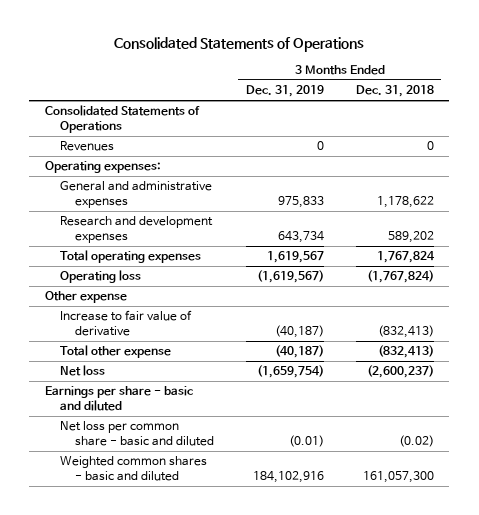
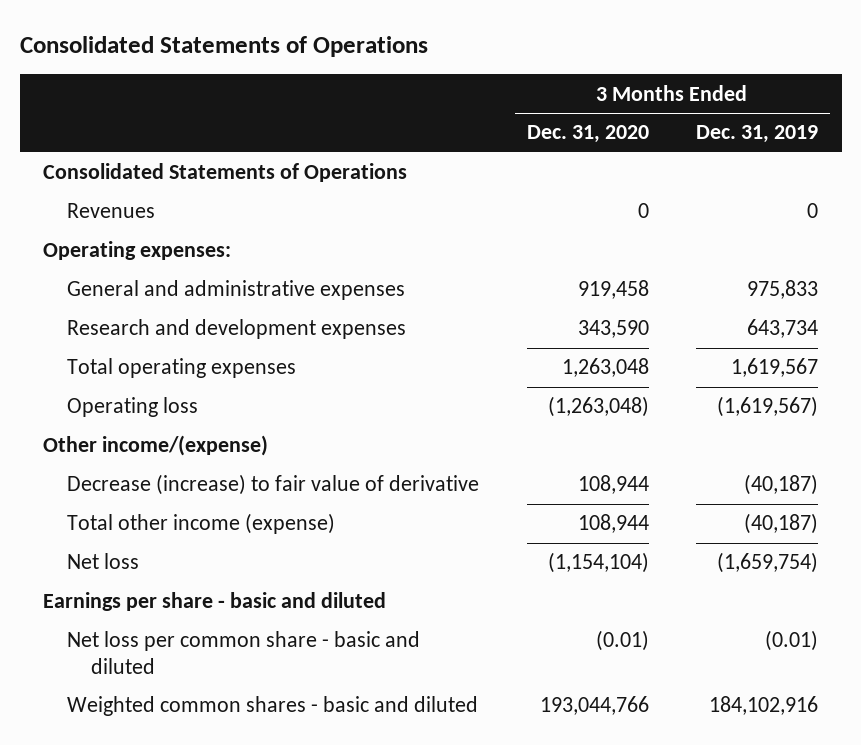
[355,85,434,98] Dec. 31, 2018 -> none
none -> [526,125,649,144] Dec. 31, 2020
[45,291,128,304] Other expense -> [43,435,269,457] Other income/(expense)
[60,310,193,336] Increase to fair value of derivative -> [67,474,480,496] Decrease (increase) to fair value of derivative
[60,345,172,359] Total other expense -> [67,513,336,535] Total other income (expense)

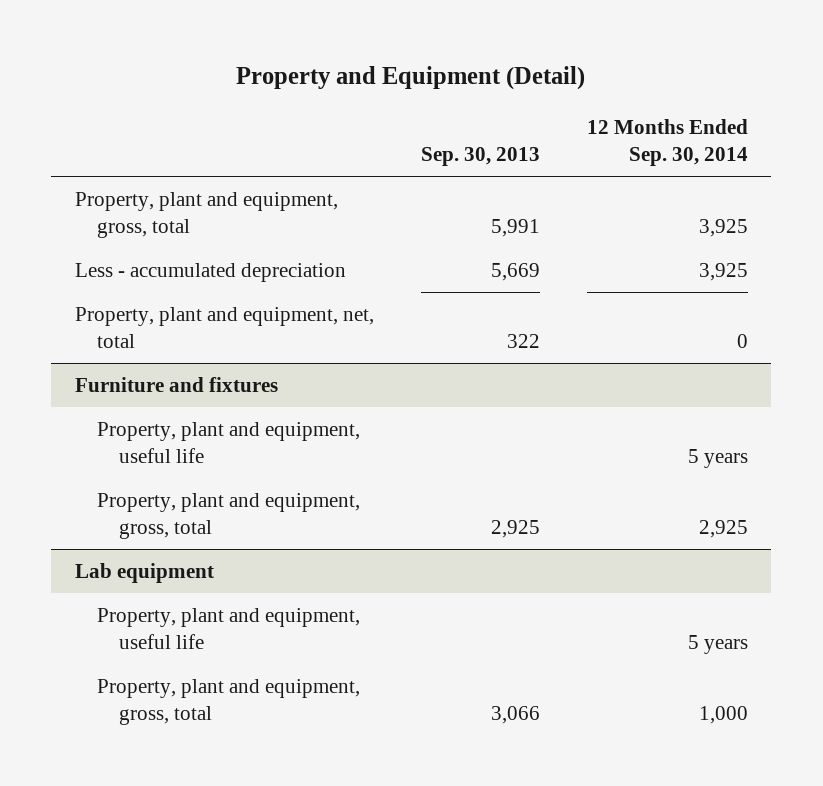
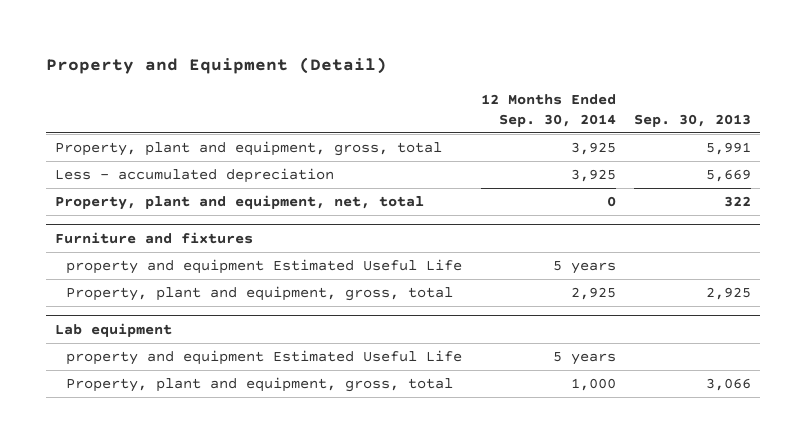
[96,421,360,464] Property, plant and equipment, useful life -> [66,259,463,275] property and equipment Estimated Useful Life
[96,607,360,650] Property, plant and equipment, useful life -> [66,350,463,366] property and equipment Estimated Useful Life

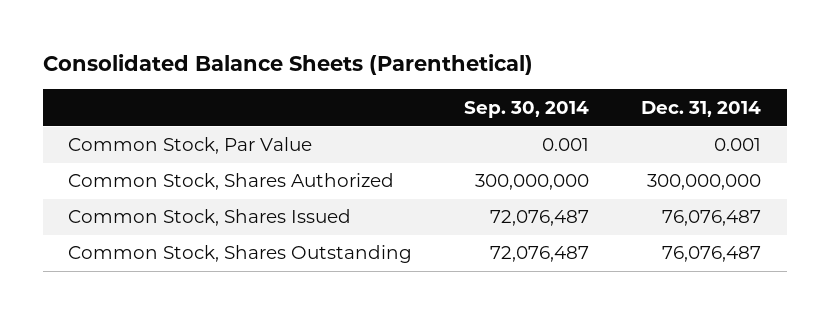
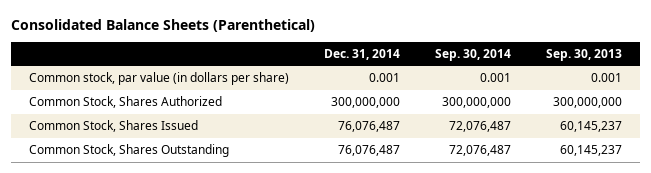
none -> [546,49,623,62] Sep. 30, 2013
[68,137,313,155] Common Stock, Par Value -> [28,72,289,86] Common stock, par value (in dollars per share)

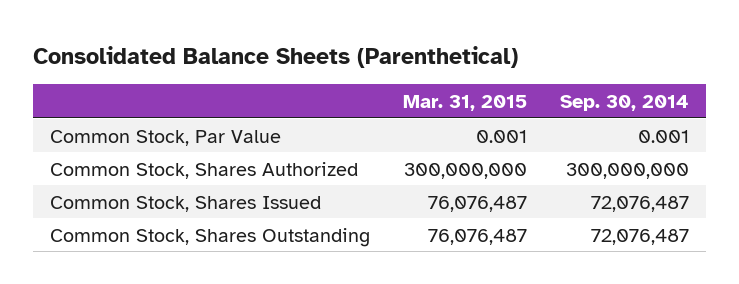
[323,49,400,61] Dec. 31, 2014 -> none
[546,49,623,62] Sep. 30, 2013 -> none
none -> [402,94,527,111] Mar. 31, 2015
[28,72,289,86] Common stock, par value (in dollars per share) -> [49,129,281,146] Common Stock, Par Value

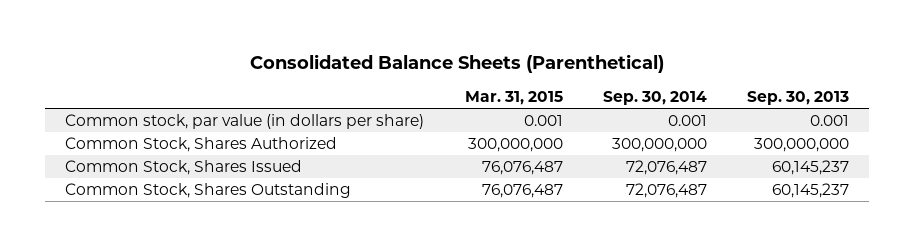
none -> [747,90,850,105] Sep. 30, 2013
[49,129,281,146] Common Stock, Par Value -> [65,114,425,130] Common stock, par value (in dollars per share)

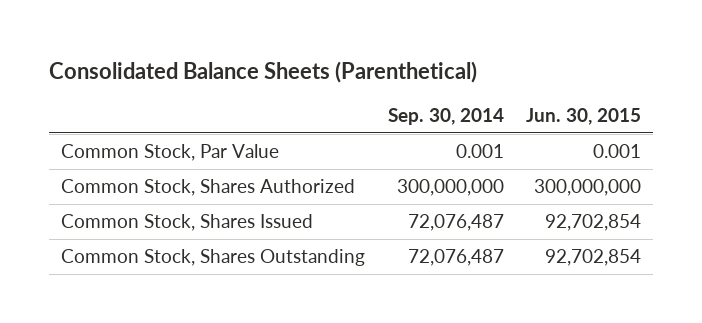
[464,90,563,105] Mar. 31, 2015 -> none
[747,90,850,105] Sep. 30, 2013 -> none
none -> [526,108,642,126] Jun. 30, 2015
[65,114,425,130] Common stock, par value (in dollars per share) -> [60,144,279,162] Common Stock, Par Value

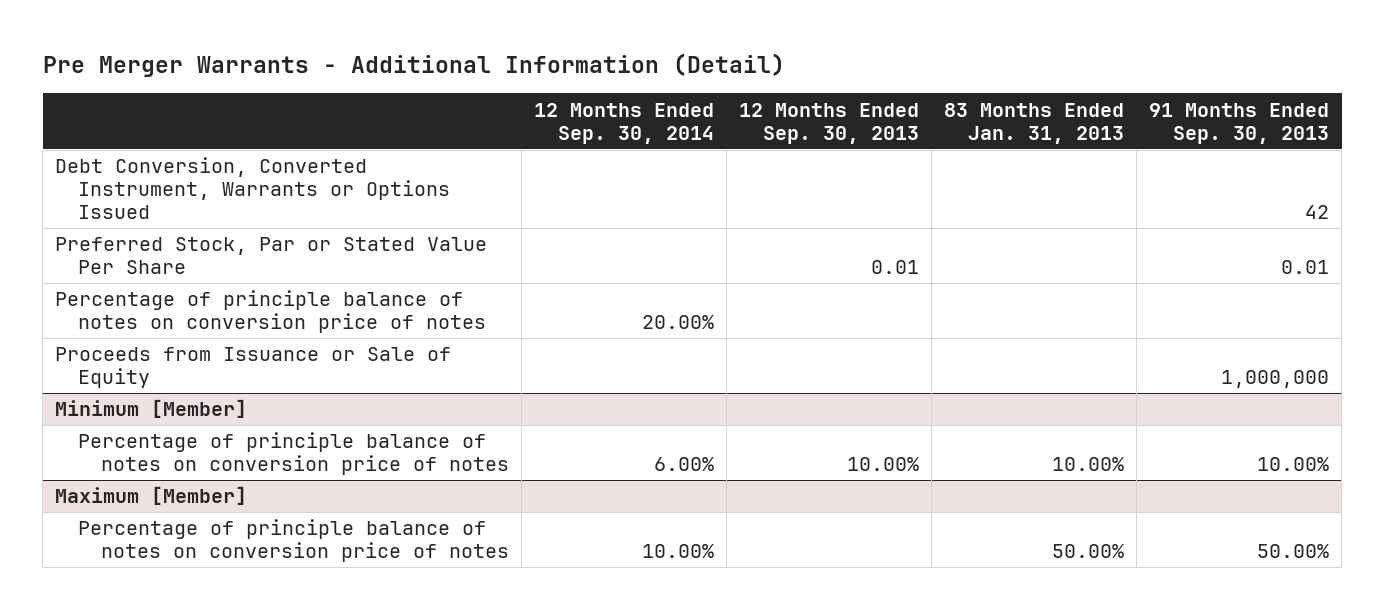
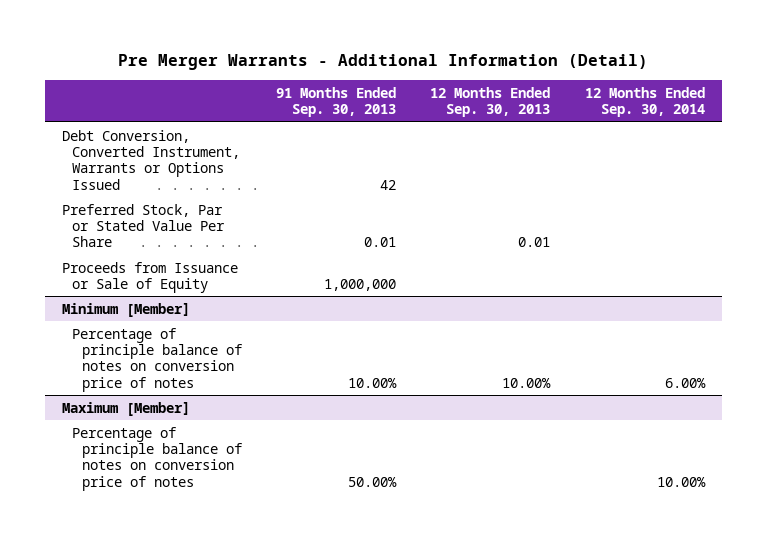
[944,102,1125,144] 83 Months Ended Jan. 31, 2013 -> none
[55,290,487,334] Percentage of principle balance of notes on conversion price of notes -> none

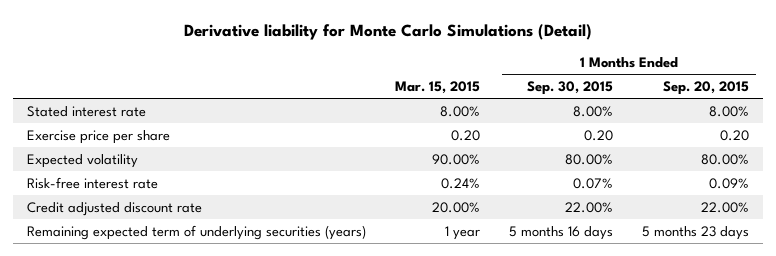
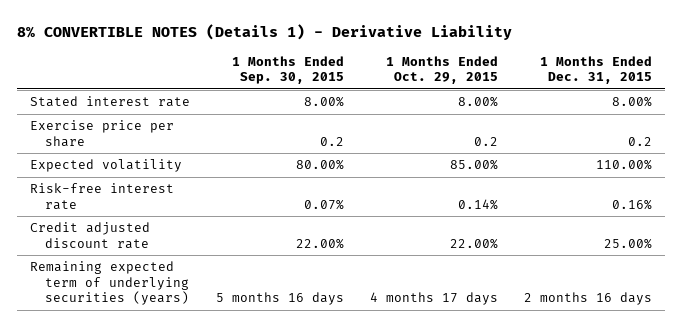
[183,23,592,40] Derivative liability for Monte Carlo Simulations (Detail) -> [17,23,513,40] 8% CONVERTIBLE NOTES (Details 1) - Derivative Liability
[395,81,481,95] Mar. 15, 2015 -> none
[662,81,749,96] Sep. 20, 2015 -> none
none -> [386,55,499,85] 1 Months Ended Oct. 29, 2015
none -> [540,55,653,85] 1 Months Ended Dec. 31, 2015
[583,129,613,141] 0.20 -> [320,136,345,146] 0.2

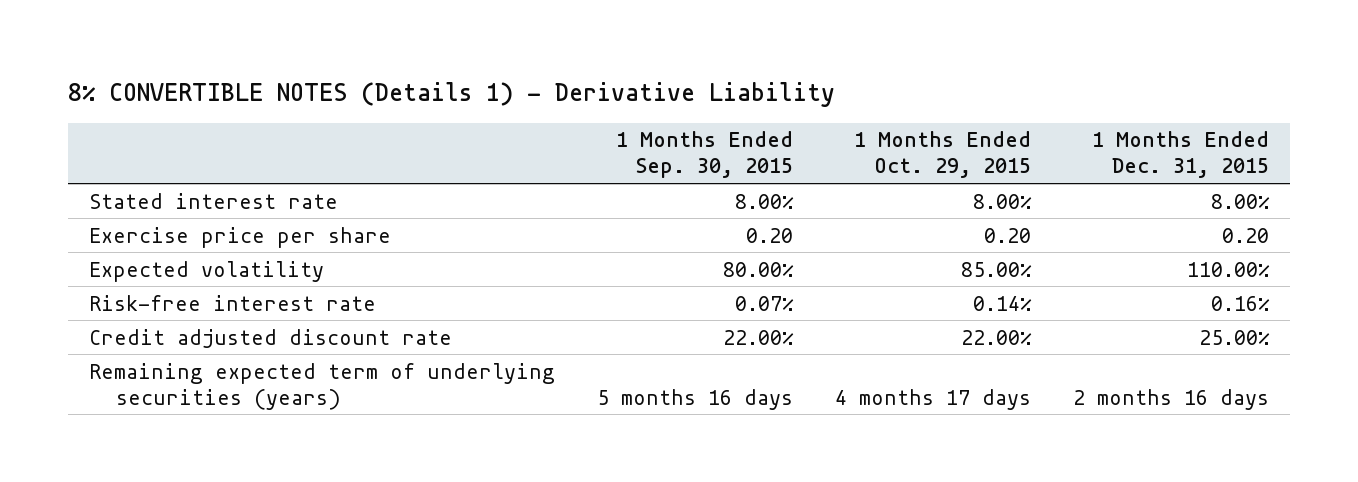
[320,136,345,146] 0.2 -> [746,227,794,243] 0.20
[474,136,499,146] 0.2 -> [984,227,1032,243] 0.20
[628,136,653,146] 0.2 -> [1222,227,1270,243] 0.20

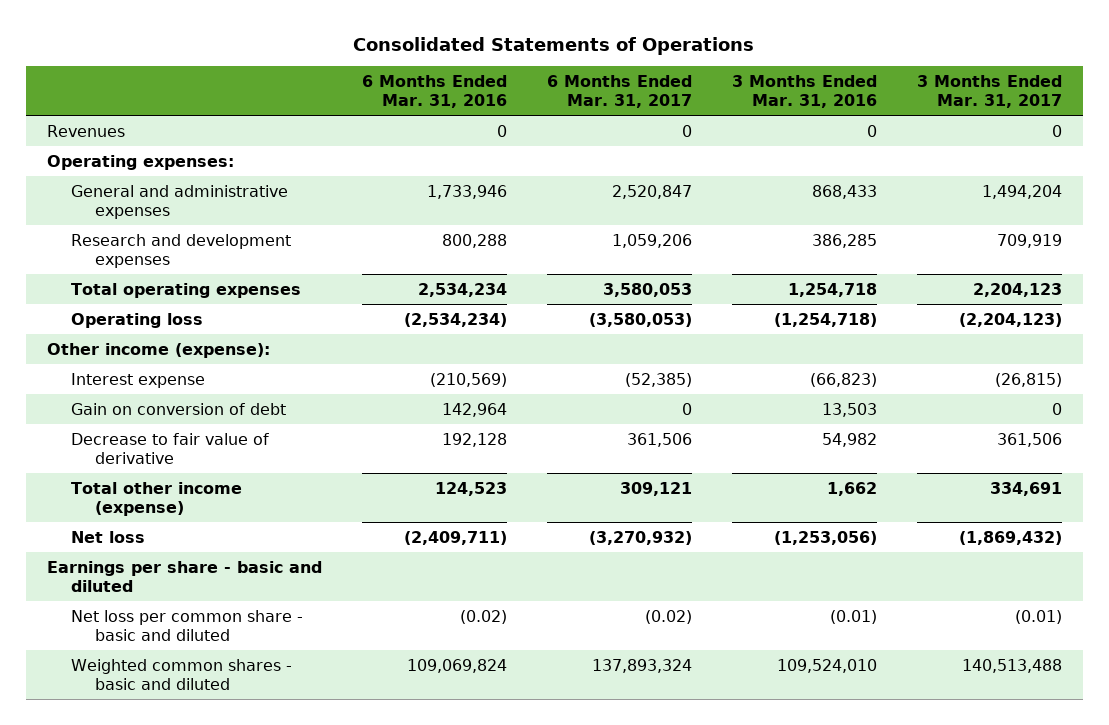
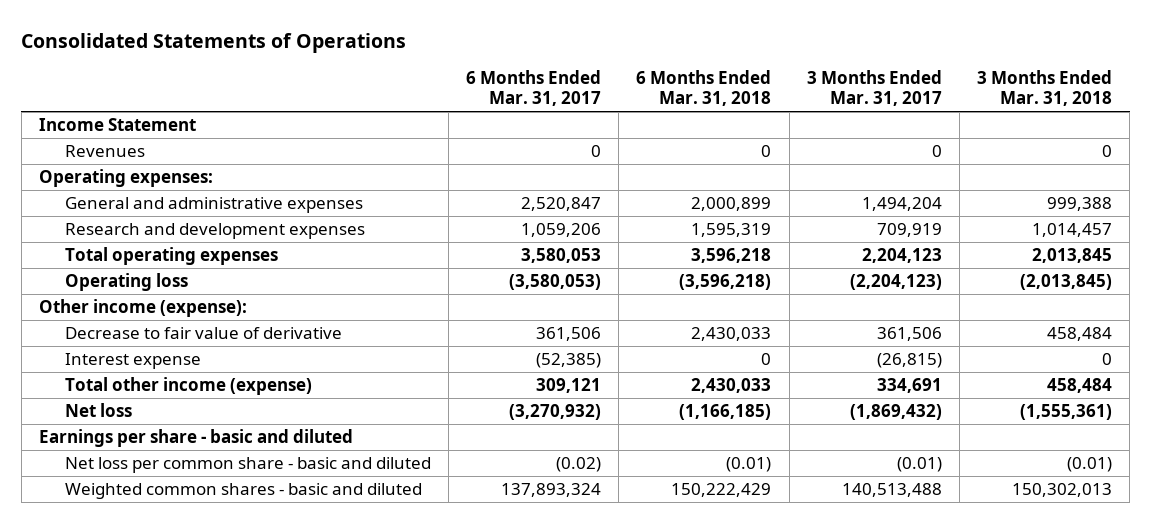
[361,74,507,108] 6 Months Ended Mar. 31, 2016 -> none
[732,74,878,108] 3 Months Ended Mar. 31, 2016 -> none
none -> [636,69,772,107] 6 Months Ended Mar. 31, 2018
none -> [977,69,1113,107] 3 Months Ended Mar. 31, 2018
none -> [38,118,196,132] Income Statement
[70,402,286,415] Gain on conversion of debt -> none
[70,372,205,388] Interest expense -> [64,353,201,370] Interest expense

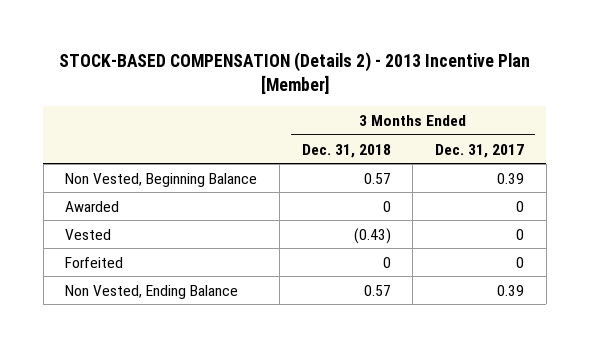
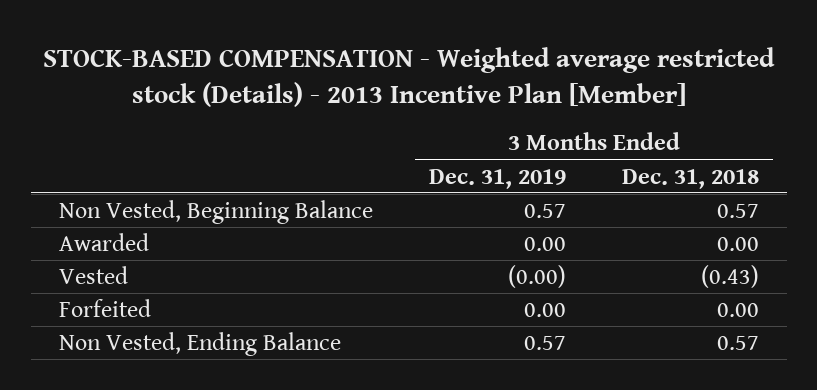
[58,52,530,95] STOCK-BASED COMPENSATION (Details 2) - 2013 Incentive Plan [Member] -> [42,46,775,107] STOCK-BASED COMPENSATION - Weighted average restricted stock (Details) - 2013 Incentive Plan [Member]
[434,143,524,158] Dec. 31, 2017 -> none
none -> [428,168,566,189] Dec. 31, 2019
[382,200,391,212] 0 -> [716,236,759,251] 0.00
[382,256,391,268] 0 -> [716,302,759,317] 0.00

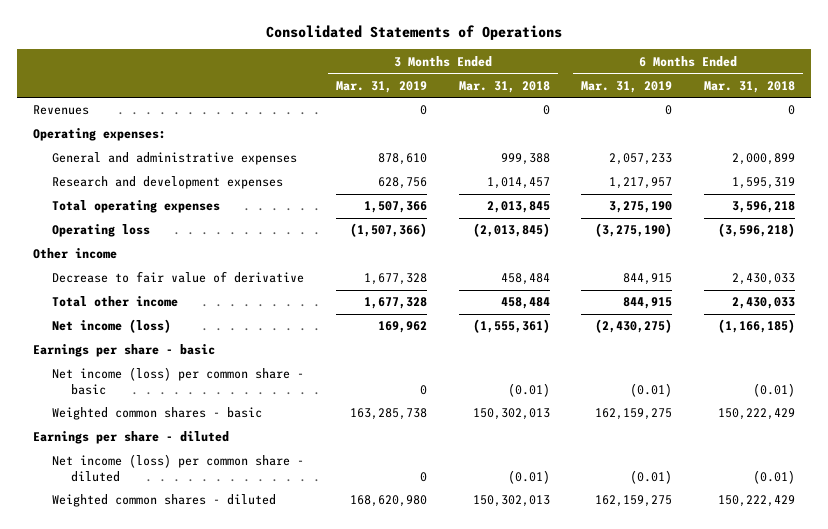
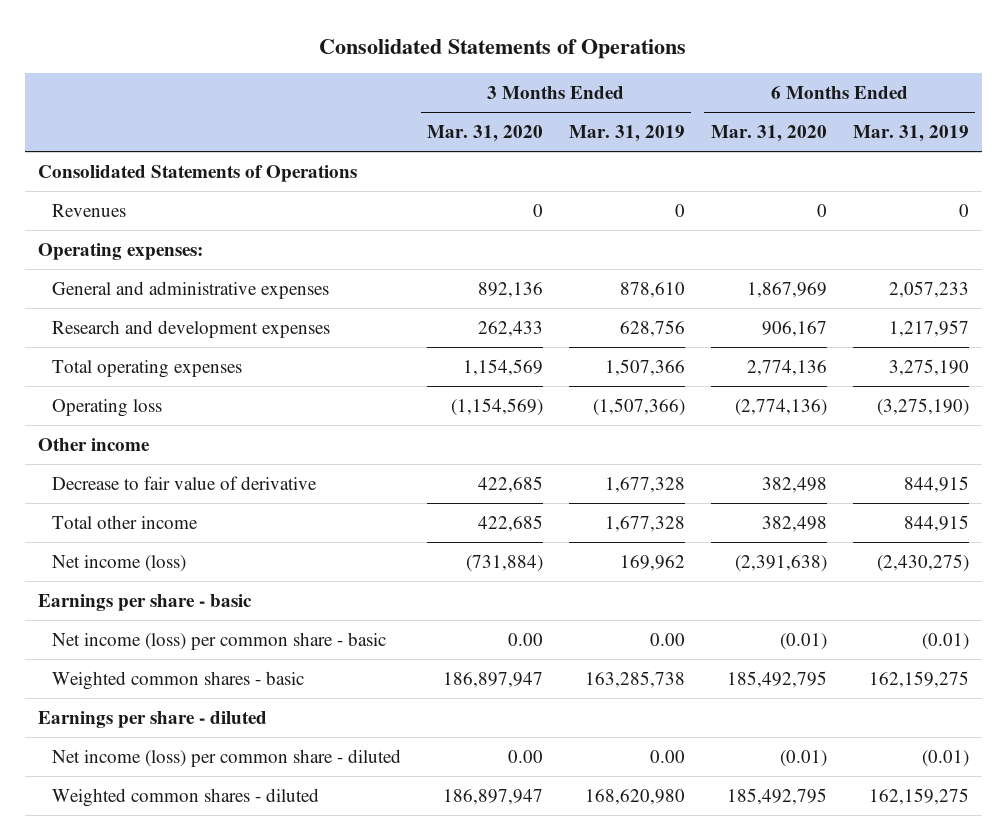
[458,80,550,93] Mar. 31, 2018 -> none
[704,80,796,93] Mar. 31, 2018 -> none
none -> [427,124,544,142] Mar. 31, 2020
none -> [710,124,827,142] Mar. 31, 2020
none -> [37,164,357,182] Consolidated Statements of Operations
[419,384,427,395] 0 -> [650,632,686,646] 0.00
[419,471,427,482] 0 -> [650,749,686,763] 0.00

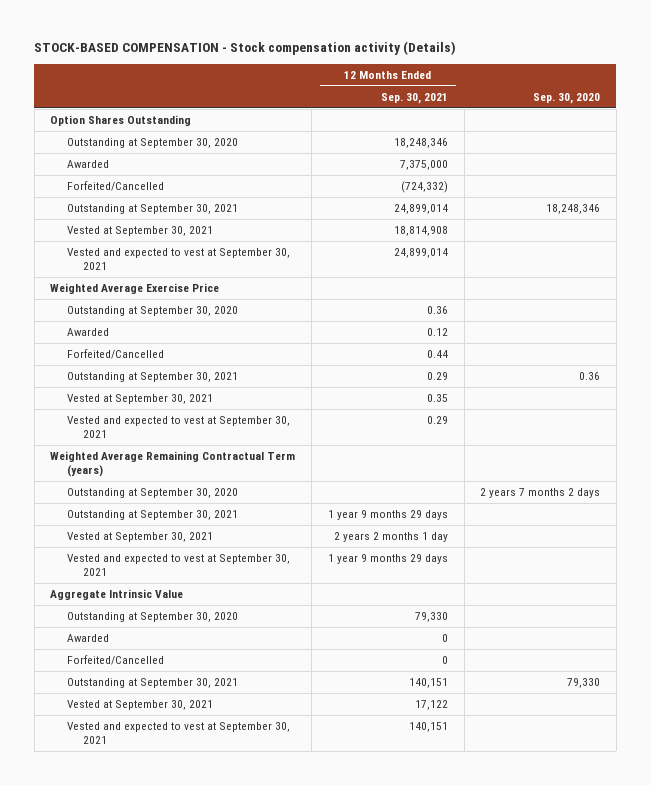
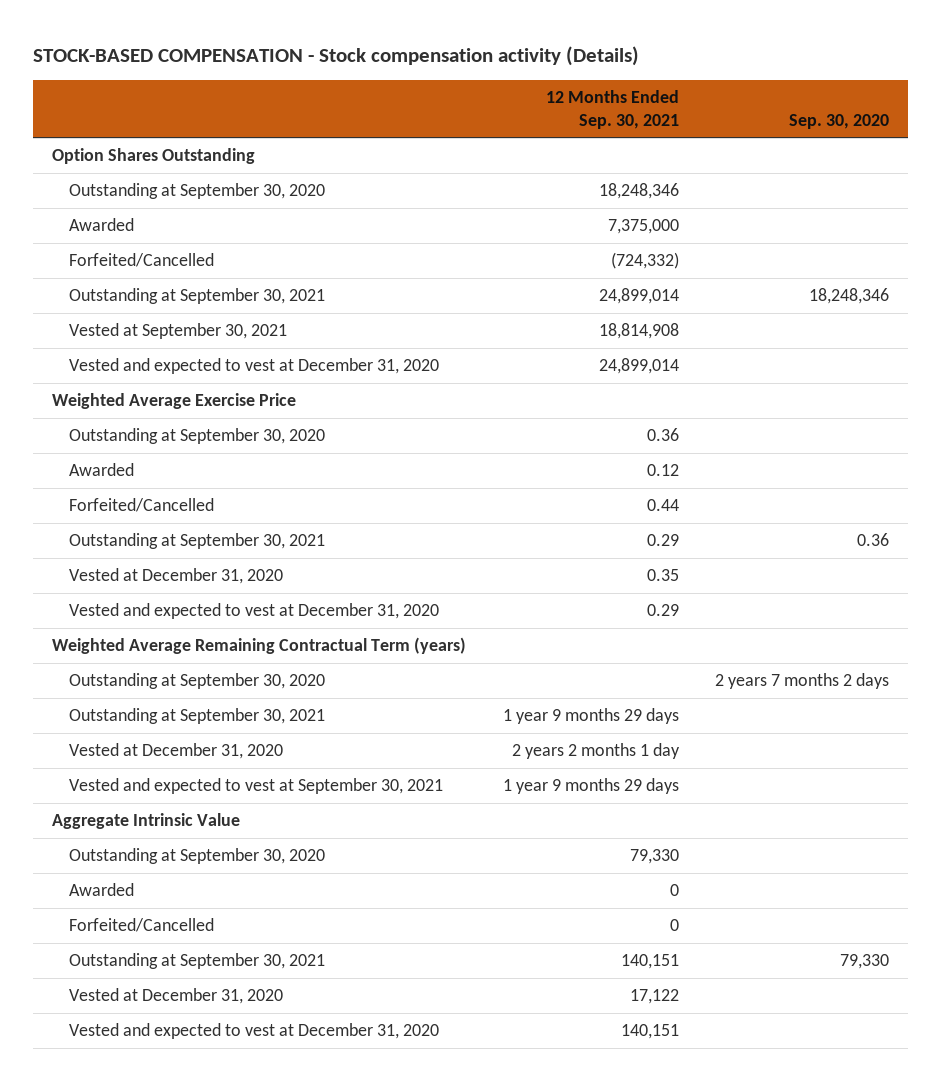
[66,248,290,271] Vested and expected to vest at September 30, 2021 -> [68,358,439,375] Vested and expected to vest at December 31, 2020
[66,394,213,405] Vested at September 30, 2021 -> [68,568,283,585] Vested at December 31, 2020
[66,416,290,439] Vested and expected to vest at September 30, 2021 -> [68,603,439,620] Vested and expected to vest at December 31, 2020
[66,532,213,543] Vested at September 30, 2021 -> [68,743,283,760] Vested at December 31, 2020
[66,700,213,711] Vested at September 30, 2021 -> [68,988,283,1005] Vested at December 31, 2020
[66,722,290,745] Vested and expected to vest at September 30, 2021 -> [68,1023,439,1040] Vested and expected to vest at December 31, 2020

